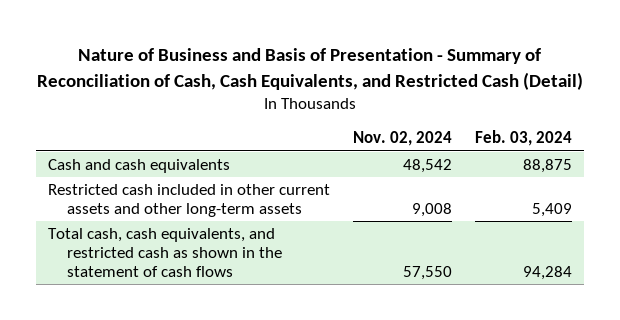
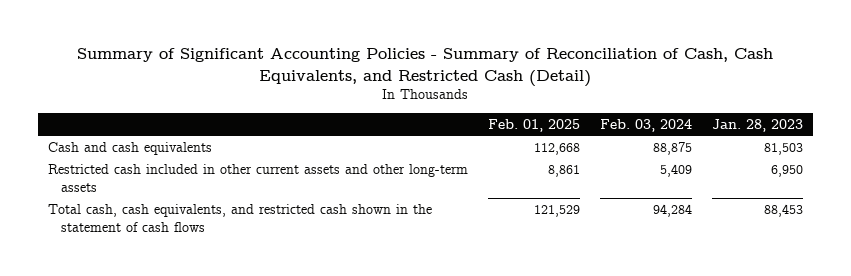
[37,48,584,90] Nature of Business and Basis of Presentation - Summary of Reconciliation of Cash, Cash Equivalents, and Restricted Cash (Detail) -> [77,48,774,87] Summary of Significant Accounting Policies - Summary of Reconciliation of Cash, Cash Equivalents, and Restricted Cash (Detail)
[353,131,453,147] Nov. 02, 2024 -> none
none -> [487,118,580,132] Feb. 01, 2025
none -> [711,118,803,132] Jan. 28, 2023
[47,227,283,278] Total cash, cash equivalents, and restricted cash as shown in the statement of cash flows -> [47,203,432,232] Total cash, cash equivalents, and restricted cash shown in the statement of cash flows

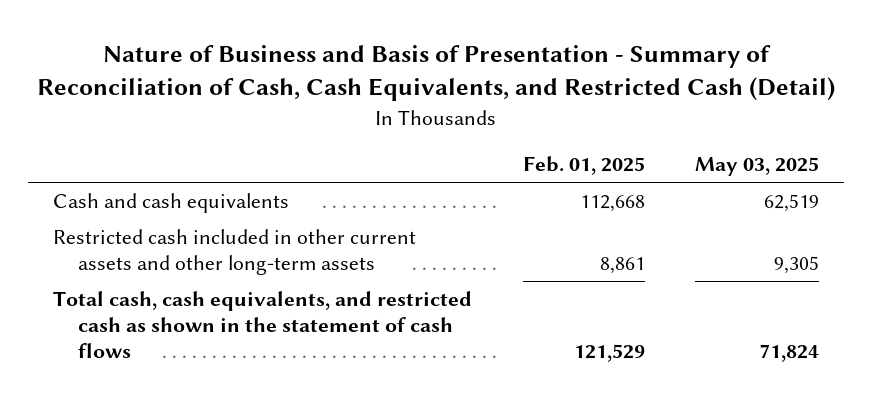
[77,48,774,87] Summary of Significant Accounting Policies - Summary of Reconciliation of Cash, Cash Equivalents, and Restricted Cash (Detail) -> [37,44,836,102] Nature of Business and Basis of Presentation - Summary of Reconciliation of Cash, Cash Equivalents, and Restricted Cash (Detail)
[599,118,692,132] Feb. 03, 2024 -> none
[711,118,803,132] Jan. 28, 2023 -> none
none -> [694,157,819,177] May 03, 2025
[47,203,432,232] Total cash, cash equivalents, and restricted cash shown in the statement of cash flows -> [53,291,473,358] Total cash, cash equivalents, and restricted cash as shown in the statement of cash flows

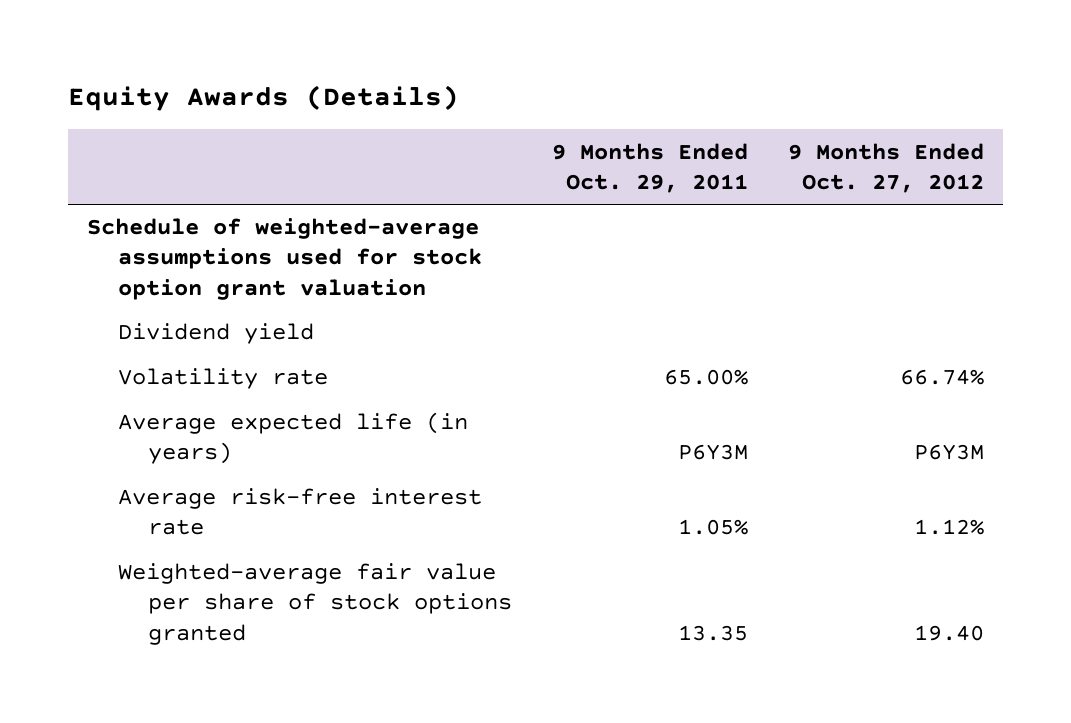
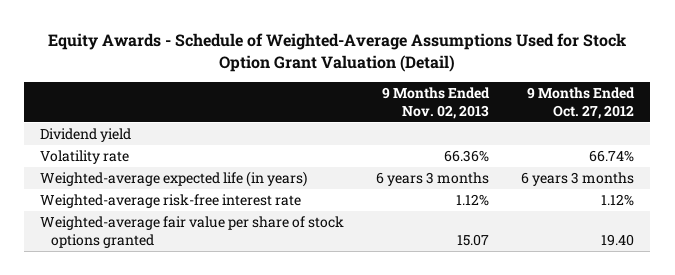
[67,85,459,112] Equity Awards (Details) -> [48,33,627,72] Equity Awards - Schedule of Weighted-Average Assumptions Used for Stock Option Grant Valuation (Detail)
[552,142,749,193] 9 Months Ended Oct. 29, 2011 -> none
none -> [382,86,491,119] 9 Months Ended Nov. 02, 2013
[87,218,482,300] Schedule of weighted-average assumptions used for stock option grant valuation -> none
[117,412,468,465] Average expected life (in years) -> [40,170,308,187] Weighted-average expected life (in years)
[913,444,984,461] P6Y3M -> [521,171,635,186] 6 years 3 months
[117,488,482,536] Average risk-free interest rate -> [40,193,302,208] Weighted-average risk-free interest rate

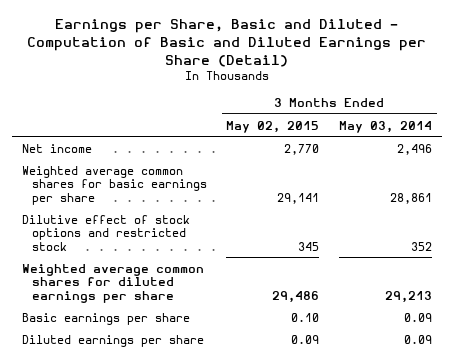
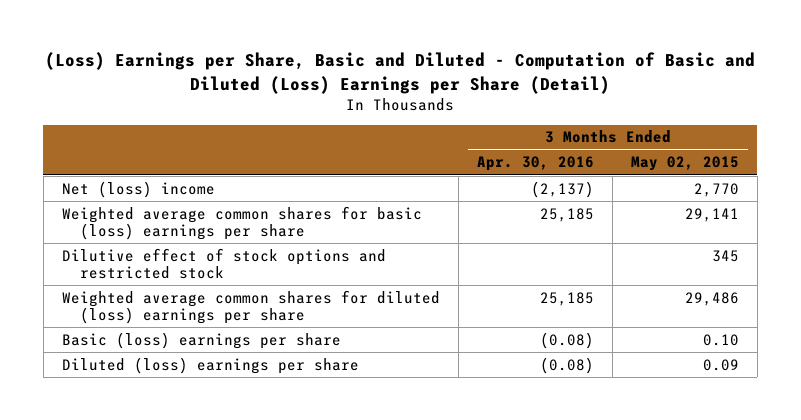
[26,19,426,67] Earnings per Share, Basic and Diluted - Computation of Basic and Diluted Earnings per Share (Detail) -> [45,52,756,94] (Loss) Earnings per Share, Basic and Diluted - Computation of Basic and Diluted (Loss) Earnings per Share (Detail)
[339,120,433,133] May 03, 2014 -> none
none -> [476,156,594,172] Apr. 30, 2016
[21,143,92,153] Net income -> [61,180,215,198] Net (loss) income
[21,165,207,205] Weighted average common shares for basic earnings per share -> [61,205,422,241] Weighted average common shares for basic (loss) earnings per share
[21,263,204,303] Weighted average common shares for diluted earnings per share -> [61,289,440,325] Weighted average common shares for diluted (loss) earnings per share
[21,312,190,325] Basic earnings per share -> [61,331,341,349] Basic (loss) earnings per share
[21,334,204,347] Diluted earnings per share -> [61,356,359,374] Diluted (loss) earnings per share

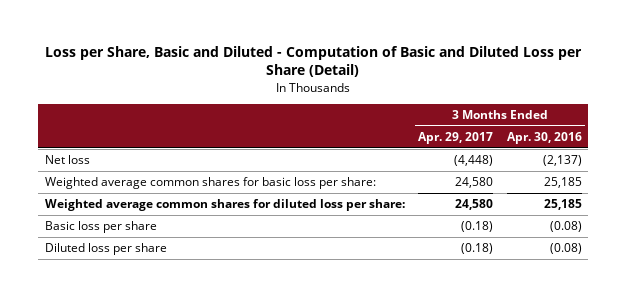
[45,52,756,94] (Loss) Earnings per Share, Basic and Diluted - Computation of Basic and Diluted (Loss) Earnings per Share (Detail) -> [45,45,583,78] Loss per Share, Basic and Diluted - Computation of Basic and Diluted Loss per Share (Detail)
[630,156,739,172] May 02, 2015 -> none
none -> [418,131,494,144] Apr. 29, 2017
[61,247,386,280] Dilutive effect of stock options and restricted stock -> none
[61,180,215,198] Net (loss) income -> [45,155,91,165] Net loss
[61,205,422,241] Weighted average common shares for basic (loss) earnings per share -> [45,177,377,190] Weighted average common shares for basic loss per share:
[61,289,440,325] Weighted average common shares for diluted (loss) earnings per share -> [45,199,406,212] Weighted average common shares for diluted loss per share:
[61,331,341,349] Basic (loss) earnings per share -> [45,221,158,234] Basic loss per share
[61,356,359,374] Diluted (loss) earnings per share -> [45,243,168,256] Diluted loss per share

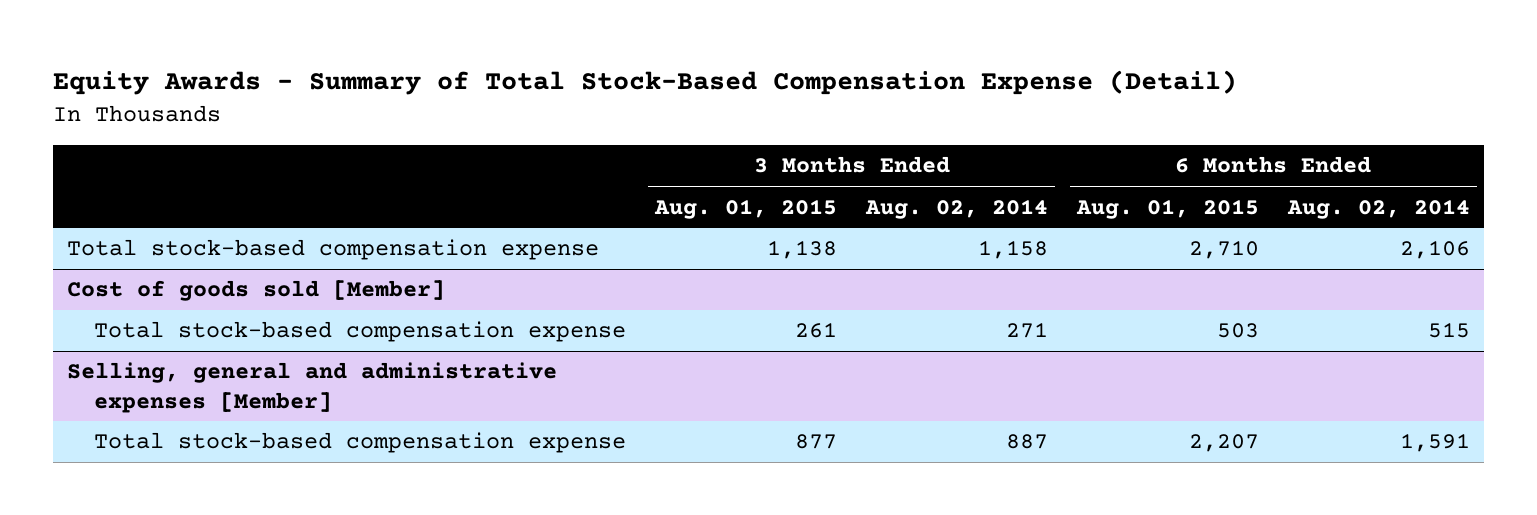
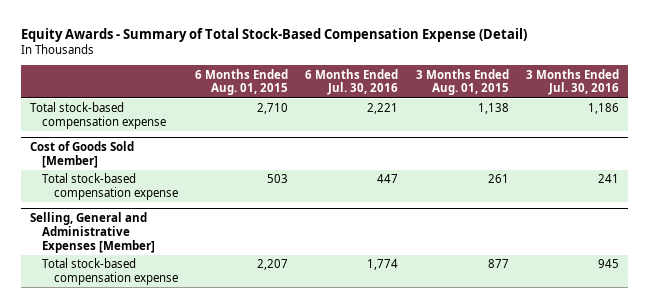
[864,198,1048,219] Aug. 02, 2014 -> none
[1286,198,1470,219] Aug. 02, 2014 -> none
none -> [305,68,399,96] 6 Months Ended Jul. 30, 2016
none -> [526,68,620,96] 3 Months Ended Jul. 30, 2016
[67,280,446,302] Cost of goods sold [Member] -> [29,141,134,169] Cost of Goods Sold [Member]
[67,362,558,413] Selling, general and administrative expenses [Member] -> [29,212,155,253] Selling, General and Administrative Expenses [Member]

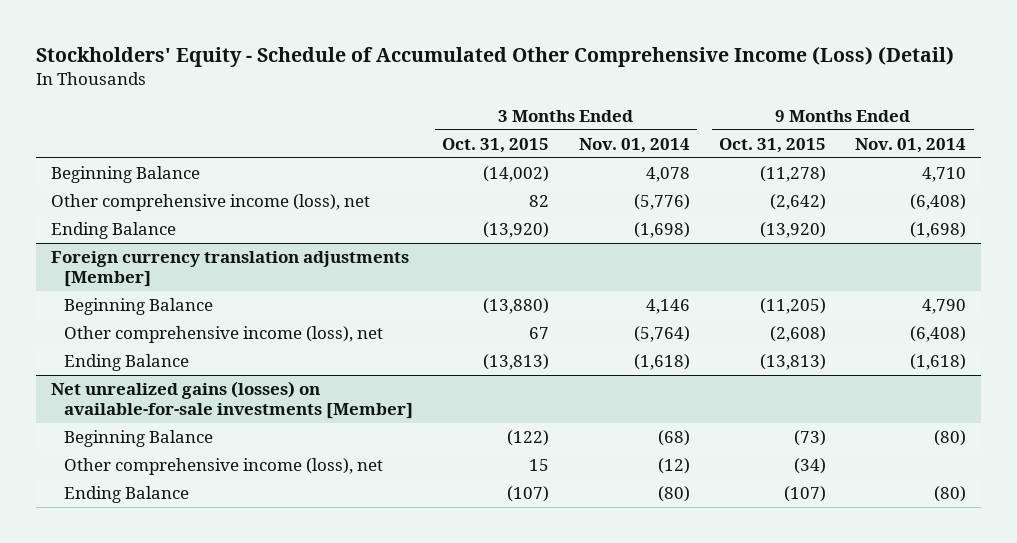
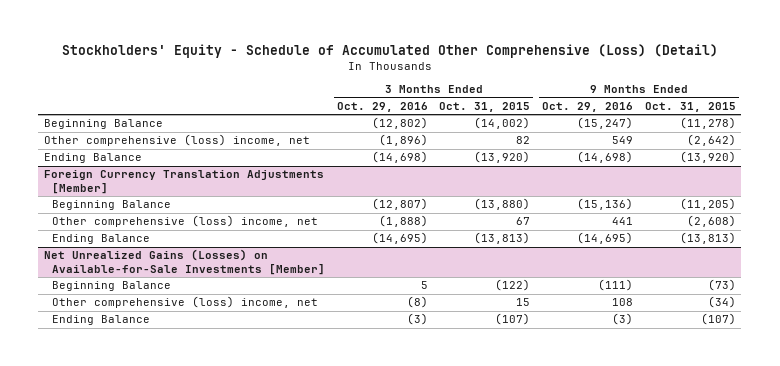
[35,46,954,68] Stockholders' Equity - Schedule of Accumulated Other Comprehensive Income (Loss) (Detail) -> [61,44,718,59] Stockholders' Equity - Schedule of Accumulated Other Comprehensive (Loss) (Detail)
[578,137,690,153] Nov. 01, 2014 -> none
[855,137,967,153] Nov. 01, 2014 -> none
none -> [336,101,428,112] Oct. 29, 2016
none -> [542,101,634,112] Oct. 29, 2016
[50,194,370,212] Other comprehensive income (loss), net -> [43,134,310,147] Other comprehensive (loss) income, net
[50,251,409,288] Foreign currency translation adjustments [Member] -> [43,170,324,195] Foreign Currency Translation Adjustments [Member]
[63,326,383,344] Other comprehensive income (loss), net -> [52,215,319,228] Other comprehensive (loss) income, net
[50,381,413,420] Net unrealized gains (losses) on available-for-sale investments [Member] -> [43,249,326,276] Net Unrealized Gains (Losses) on Available-for-Sale Investments [Member]
[63,458,383,476] Other comprehensive income (loss), net -> [52,296,319,309] Other comprehensive (loss) income, net

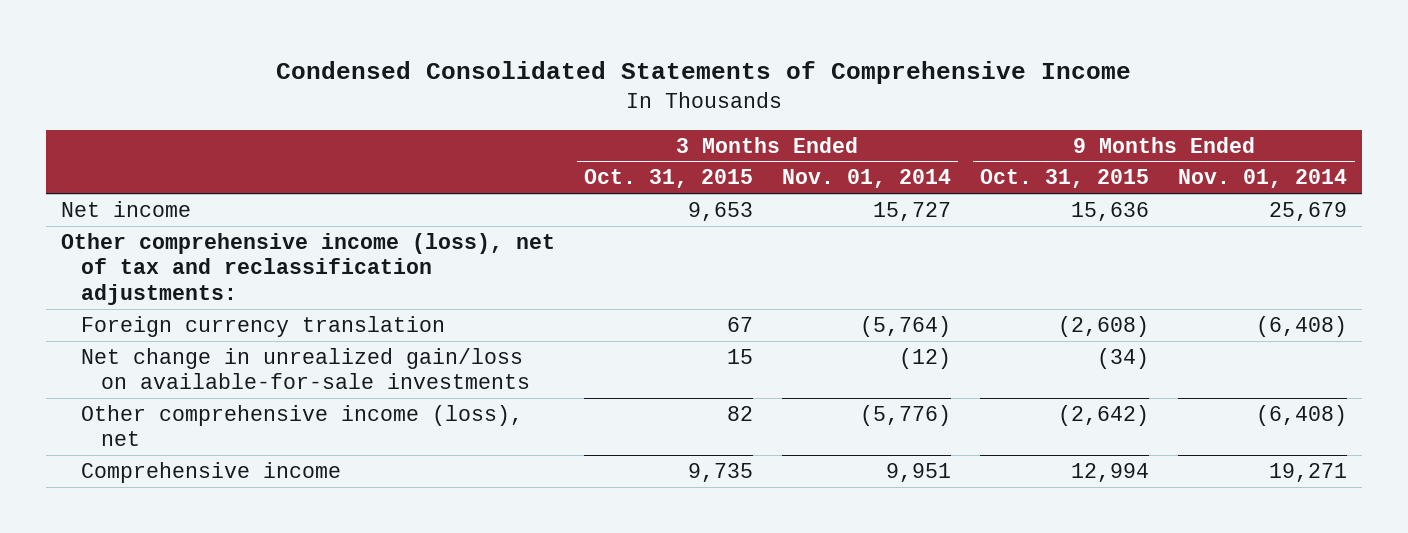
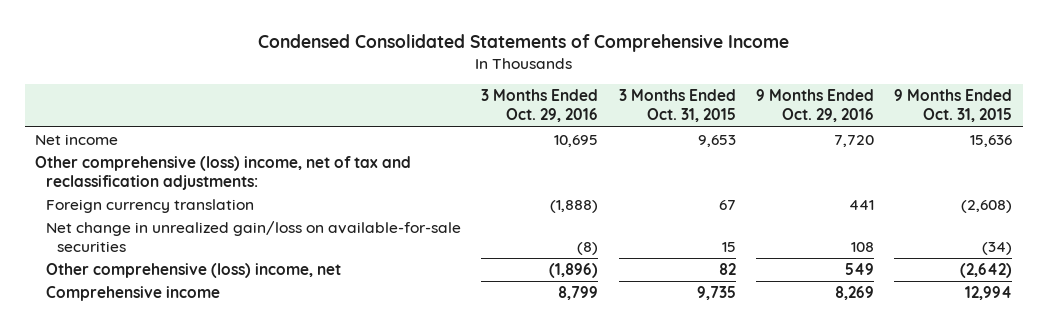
[781,169,951,189] Nov. 01, 2014 -> none
[1178,169,1348,189] Nov. 01, 2014 -> none
none -> [481,89,599,123] 3 Months Ended Oct. 29, 2016
none -> [756,89,875,123] 9 Months Ended Oct. 29, 2016
[60,232,555,305] Other comprehensive income (loss), net of tax and reclassification adjustments: -> [34,156,411,191] Other comprehensive (loss) income, net of tax and reclassification adjustments:
[80,347,530,390] Net change in unrealized gain/loss on available-for-sale investments -> [46,221,462,253] Net change in unrealized gain/loss on available-for-sale securities
[80,404,523,447] Other comprehensive income (loss), net -> [46,263,342,279] Other comprehensive (loss) income, net

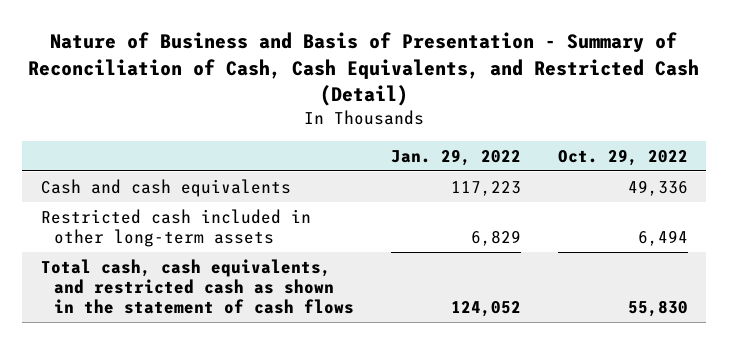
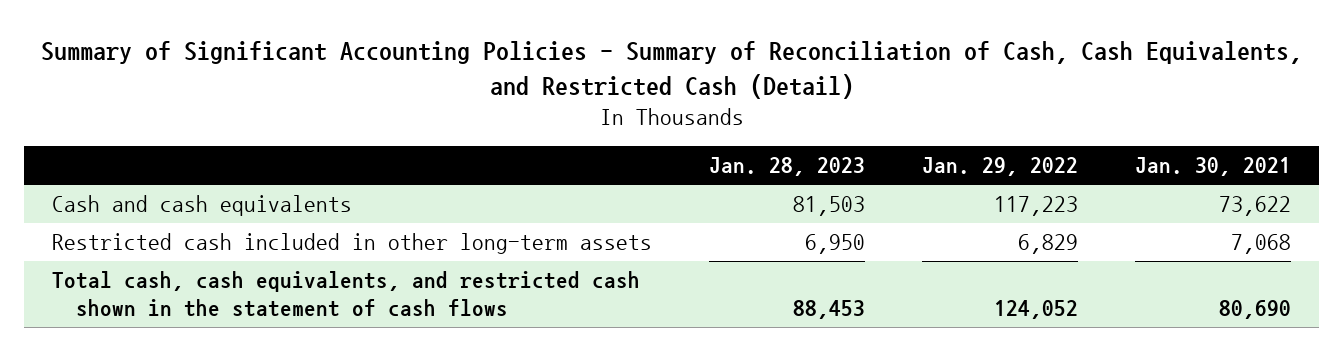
[28,32,700,106] Nature of Business and Basis of Presentation - Summary of Reconciliation of Cash, Cash Equivalents, and Restricted Cash (Detail) -> [40,40,1302,99] Summary of Significant Accounting Policies - Summary of Reconciliation of Cash, Cash Equivalents, and Restricted Cash (Detail)
[558,148,689,166] Oct. 29, 2022 -> none
none -> [709,157,866,177] Jan. 28, 2023
none -> [1134,157,1291,177] Jan. 30, 2021
[40,258,355,314] Total cash, cash equivalents, and restricted cash as shown in the statement of cash flows -> [52,271,641,318] Total cash, cash equivalents, and restricted cash shown in the statement of cash flows

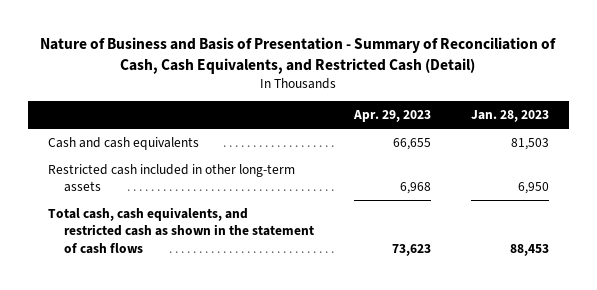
[40,40,1302,99] Summary of Significant Accounting Policies - Summary of Reconciliation of Cash, Cash Equivalents, and Restricted Cash (Detail) -> [40,36,557,74] Nature of Business and Basis of Presentation - Summary of Reconciliation of Cash, Cash Equivalents, and Restricted Cash (Detail)
[921,157,1078,177] Jan. 29, 2022 -> none
[1134,157,1291,177] Jan. 30, 2021 -> none
none -> [352,110,431,123] Apr. 29, 2023
[52,271,641,318] Total cash, cash equivalents, and restricted cash shown in the statement of cash flows -> [47,207,315,254] Total cash, cash equivalents, and restricted cash as shown in the statement of cash flows

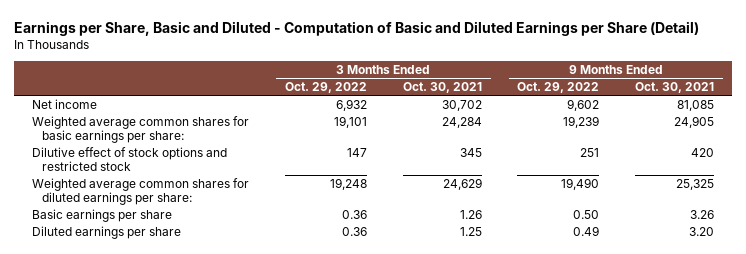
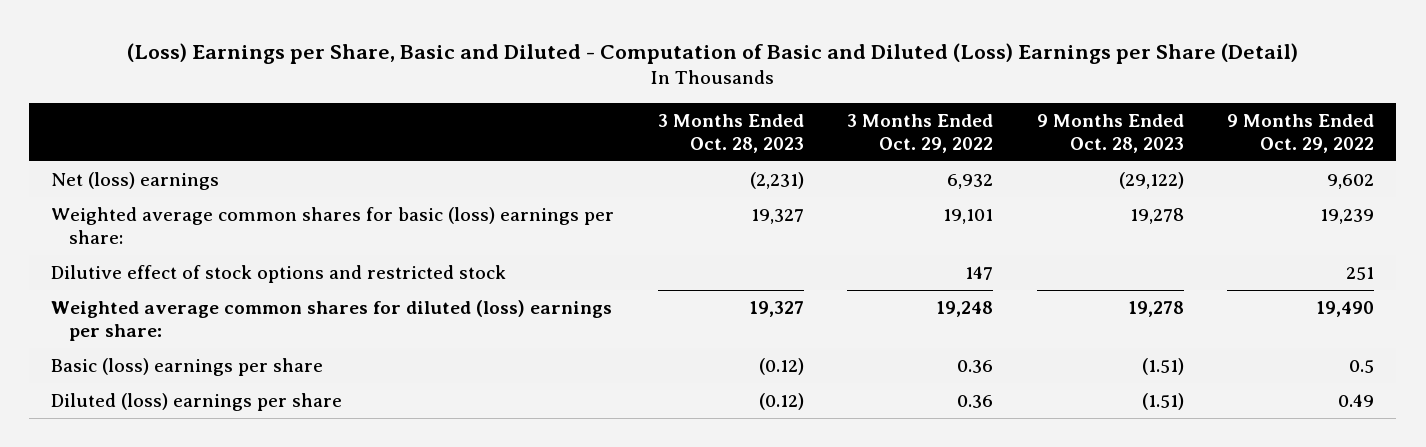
[14,20,700,36] Earnings per Share, Basic and Diluted - Computation of Basic and Diluted Earnings per Share (Detail) -> [126,42,1298,64] (Loss) Earnings per Share, Basic and Diluted - Computation of Basic and Diluted (Loss) Earnings per Share (Detail)
[402,82,482,94] Oct. 30, 2021 -> none
[635,82,715,94] Oct. 30, 2021 -> none
none -> [657,113,804,154] 3 Months Ended Oct. 28, 2023
none -> [1036,113,1184,154] 9 Months Ended Oct. 28, 2023
[32,98,98,109] Net income -> [51,171,220,190] Net (loss) earnings
[32,115,250,143] Weighted average common shares for basic earnings per share: -> [51,206,615,245] Weighted average common shares for basic (loss) earnings per share:
[32,177,250,205] Weighted average common shares for diluted earnings per share: -> [51,299,613,342] Weighted average common shares for diluted (loss) earnings per share:
[32,208,173,222] Basic earnings per share -> [51,357,324,376] Basic (loss) earnings per share
[573,209,600,219] 0.50 -> [1349,359,1375,373] 0.5
[32,225,182,239] Diluted earnings per share -> [51,392,343,411] Diluted (loss) earnings per share

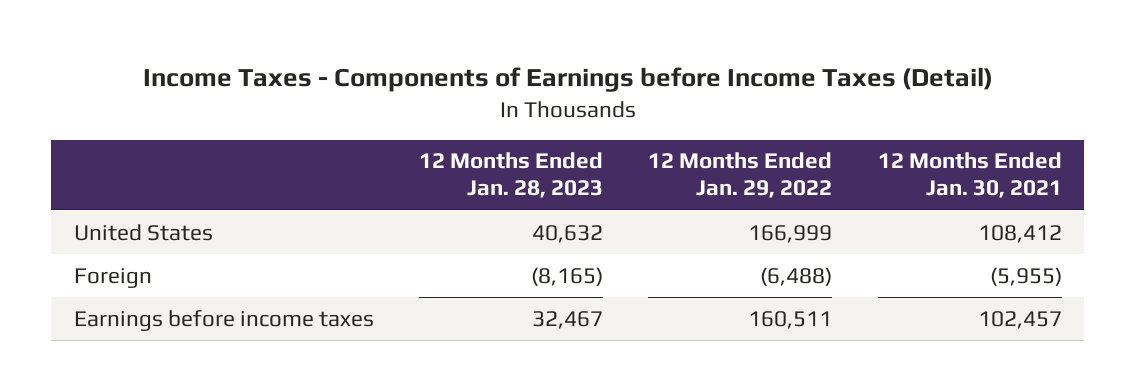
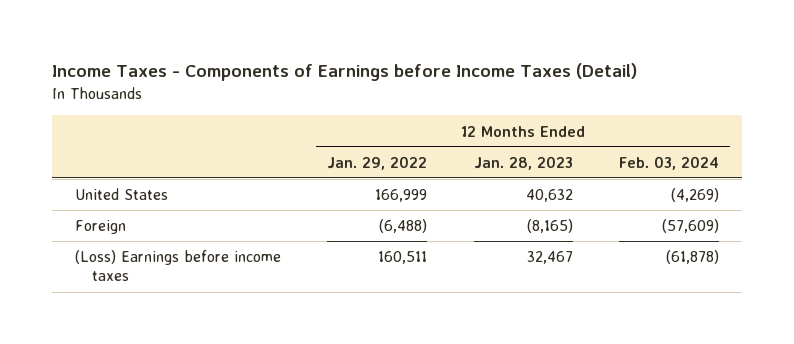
[877,152,1062,199] 12 Months Ended Jan. 30, 2021 -> none
none -> [618,155,719,170] Feb. 03, 2024
[73,309,374,331] Earnings before income taxes -> [75,250,282,282] (Loss) Earnings before income taxes

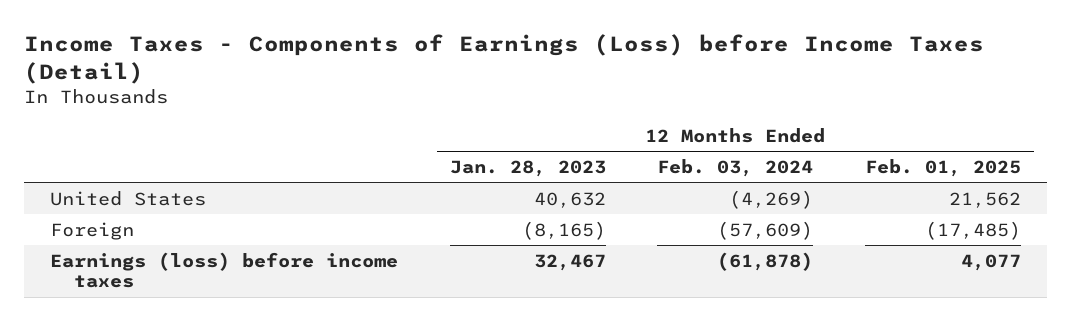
[52,63,638,82] Income Taxes - Components of Earnings before Income Taxes (Detail) -> [24,34,985,84] Income Taxes - Components of Earnings (Loss) before Income Taxes (Detail)
[327,155,428,170] Jan. 29, 2022 -> none
none -> [865,158,1022,177] Feb. 01, 2025
[75,250,282,282] (Loss) Earnings before income taxes -> [49,251,398,289] Earnings (loss) before income taxes

